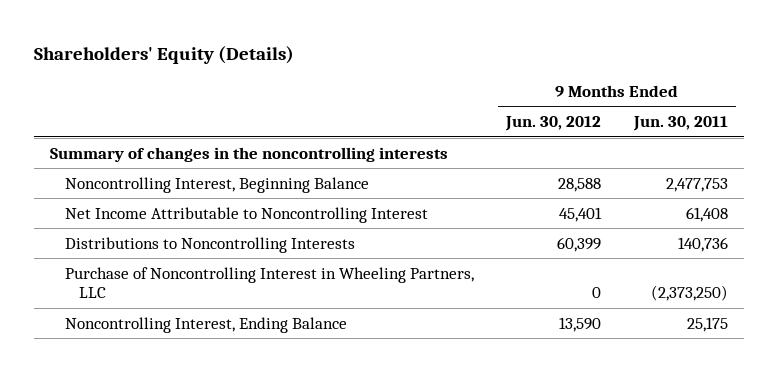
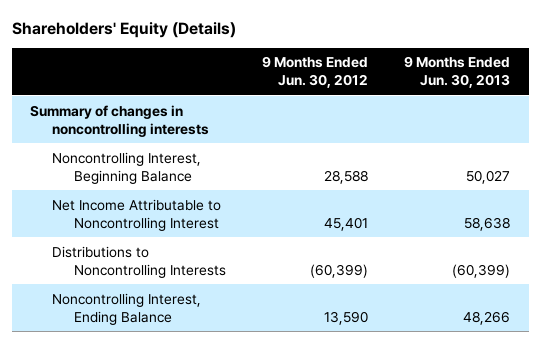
[632,116,728,132] Jun. 30, 2011 -> none
none -> [404,56,511,89] 9 Months Ended Jun. 30, 2013
[50,146,449,162] Summary of changes in the noncontrolling interests -> [30,104,209,137] Summary of changes in noncontrolling interests
[64,266,474,299] Purchase of Noncontrolling Interest in Wheeling Partners, LLC -> none
[557,236,602,252] 60,399 -> [309,263,368,278] (60,399)

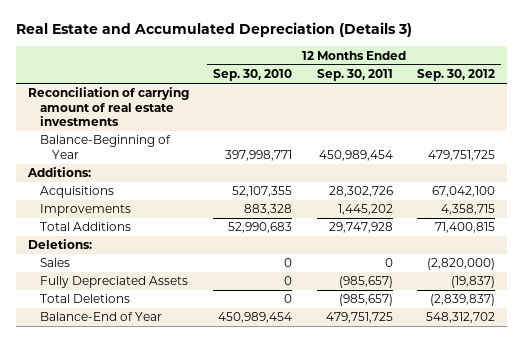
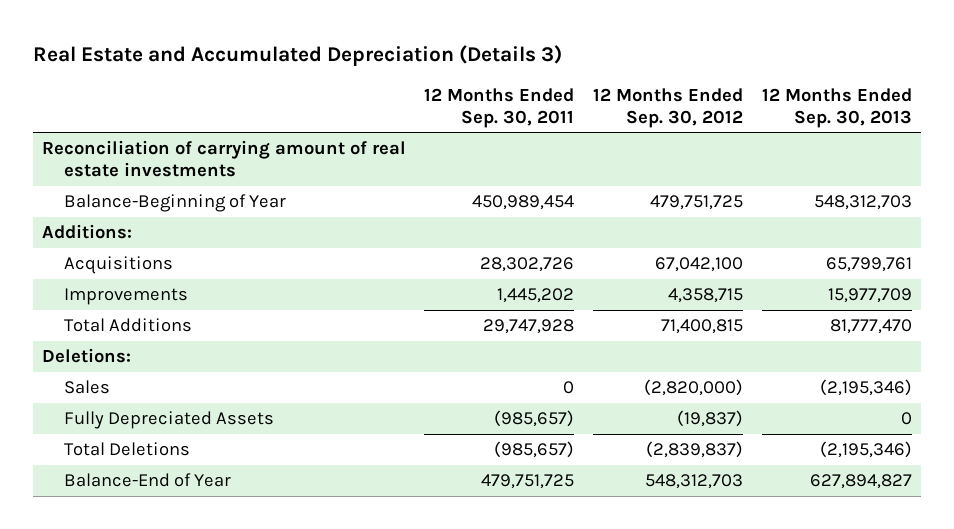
[213,69,293,82] Sep. 30, 2010 -> none
none -> [761,87,912,128] 12 Months Ended Sep. 30, 2013
[426,312,496,324] 548,312,702 -> [645,474,744,490] 548,312,703

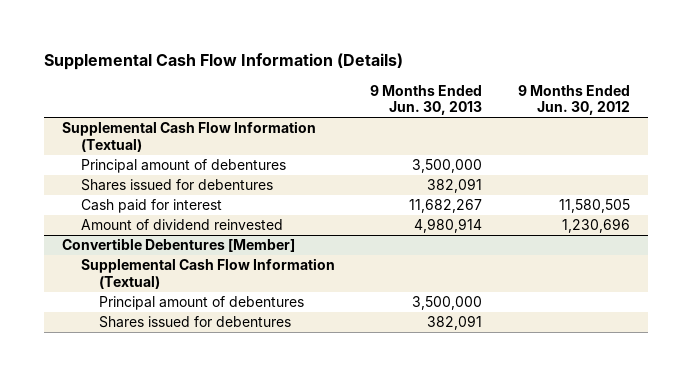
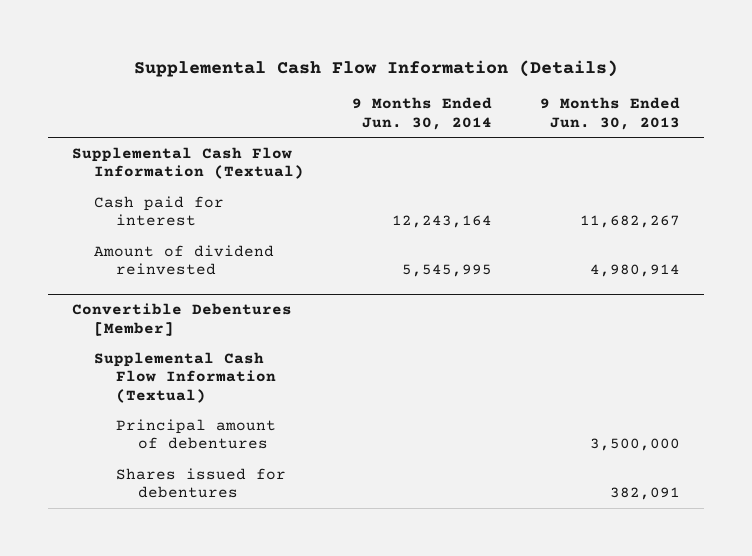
[517,84,630,116] 9 Months Ended Jun. 30, 2012 -> none
none -> [352,97,493,131] 9 Months Ended Jun. 30, 2014
[80,159,286,174] Principal amount of debentures -> none
[80,179,273,192] Shares issued for debentures -> none

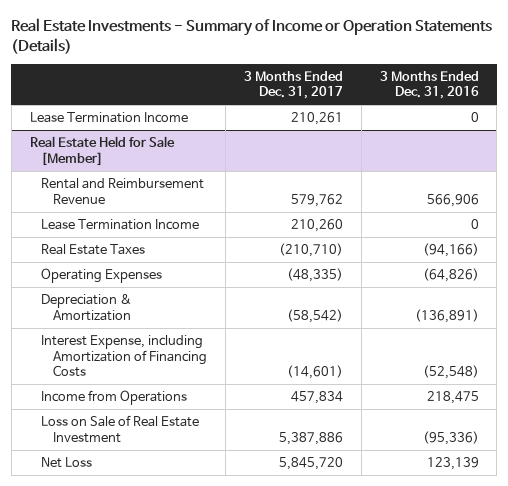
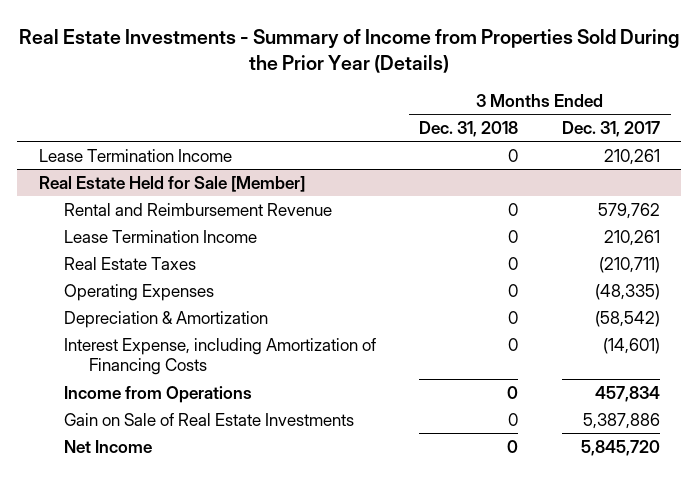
[11,18,493,55] Real Estate Investments - Summary of Income or Operation Statements (Details) -> [19,28,680,74] Real Estate Investments - Summary of Income from Properties Sold During the Prior Year (Details)
[379,71,479,100] 3 Months Ended Dec. 31, 2016 -> none
none -> [419,121,519,138] Dec. 31, 2018
[290,219,343,233] 210,260 -> [603,229,660,246] 210,261
[278,243,343,258] (210,710) -> [598,256,660,273] (210,711)
[41,415,200,443] Loss on Sale of Real Estate Investment -> [64,412,355,426] Gain on Sale of Real Estate Investments
[41,457,93,469] Net Loss -> [64,439,153,453] Net Income

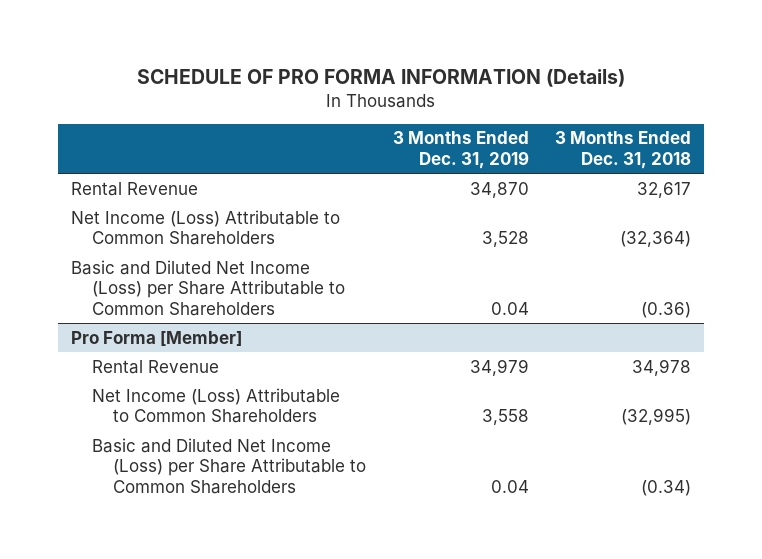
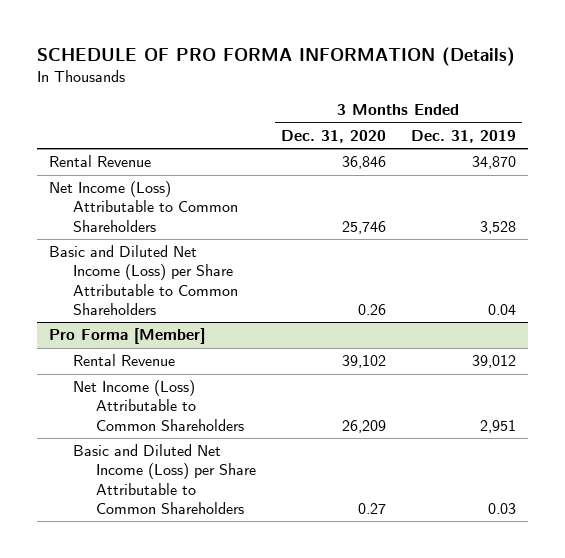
[555,131,692,169] 3 Months Ended Dec. 31, 2018 -> none
none -> [281,130,387,144] Dec. 31, 2020
[469,358,529,376] 34,979 -> [471,355,516,369] 39,012
[481,409,529,426] 3,558 -> [479,419,516,433] 2,951
[490,479,529,493] 0.04 -> [487,502,516,514] 0.03

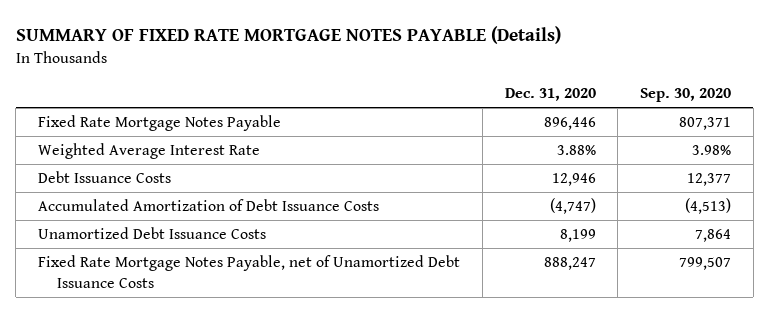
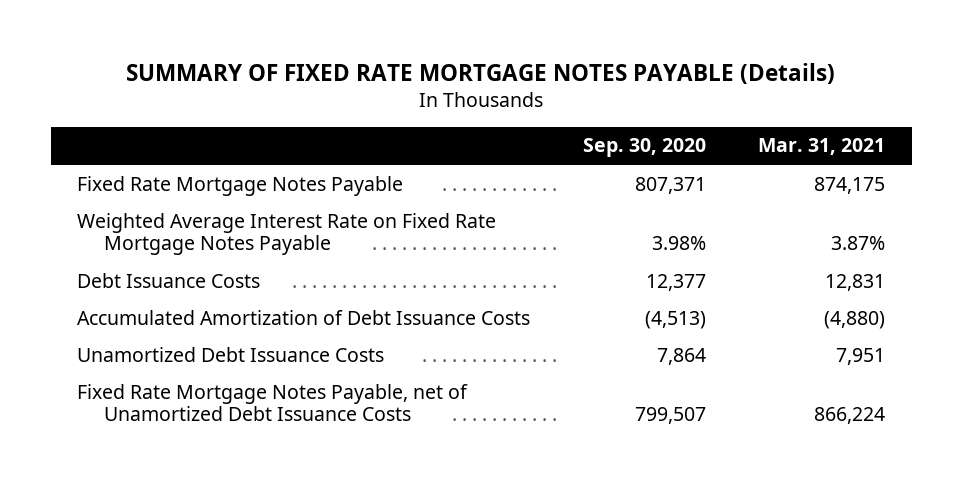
[504,88,596,102] Dec. 31, 2020 -> none
none -> [758,138,886,156] Mar. 31, 2021
[38,143,261,160] Weighted Average Interest Rate -> [77,212,497,256] Weighted Average Interest Rate on Fixed Rate Mortgage Notes Payable

